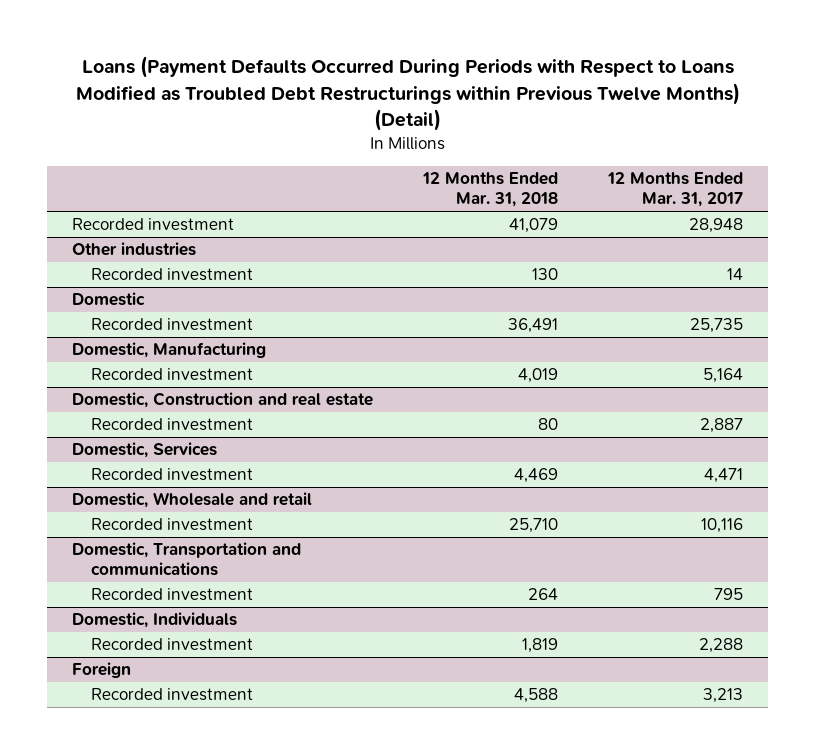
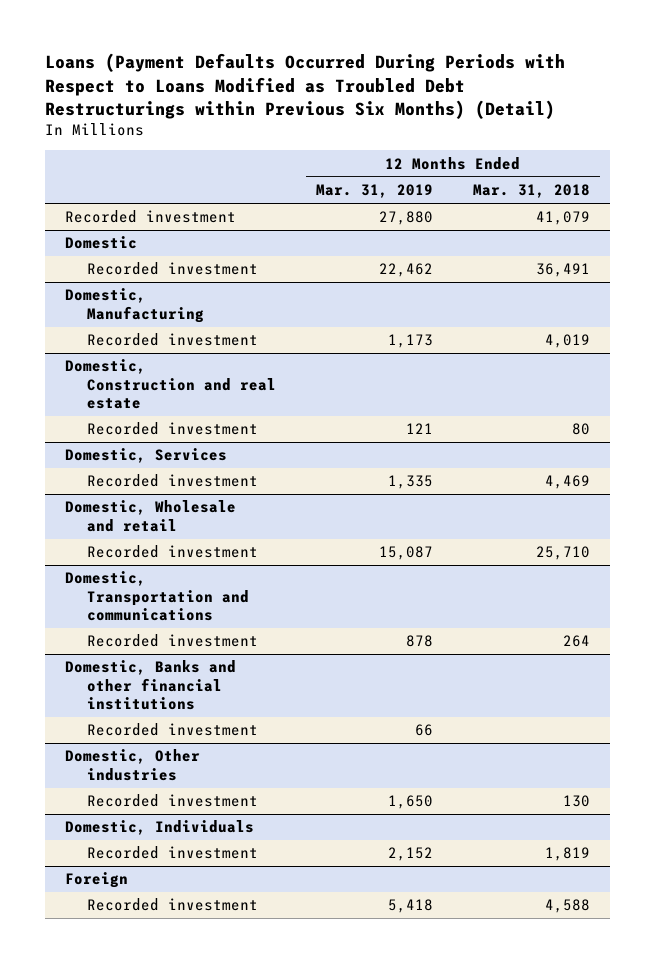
[75,56,740,132] Loans (Payment Defaults Occurred During Periods with Respect to Loans Modified as Troubled Debt Restructurings within Previous Twelve Months) (Detail) -> [45,53,566,120] Loans (Payment Defaults Occurred During Periods with Respect to Loans Modified as Troubled Debt Restructurings within Previous Six Months) (Detail)
[607,172,744,208] 12 Months Ended Mar. 31, 2017 -> none
none -> [315,184,433,199] Mar. 31, 2019
[72,242,197,257] Other industries -> none
[90,268,253,282] Recorded investment -> none
none -> [65,660,237,710] Domestic, Banks and other financial institutions
none -> [86,723,258,737] Recorded investment
none -> [65,749,201,781] Domestic, Other industries
none -> [86,794,258,808] Recorded investment

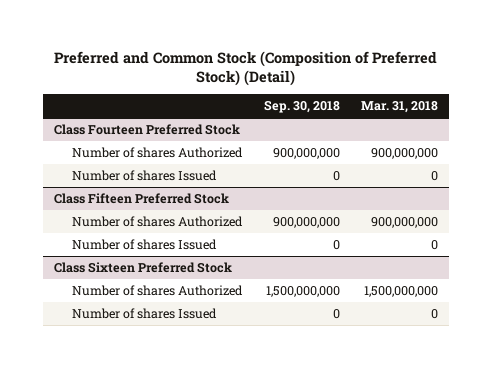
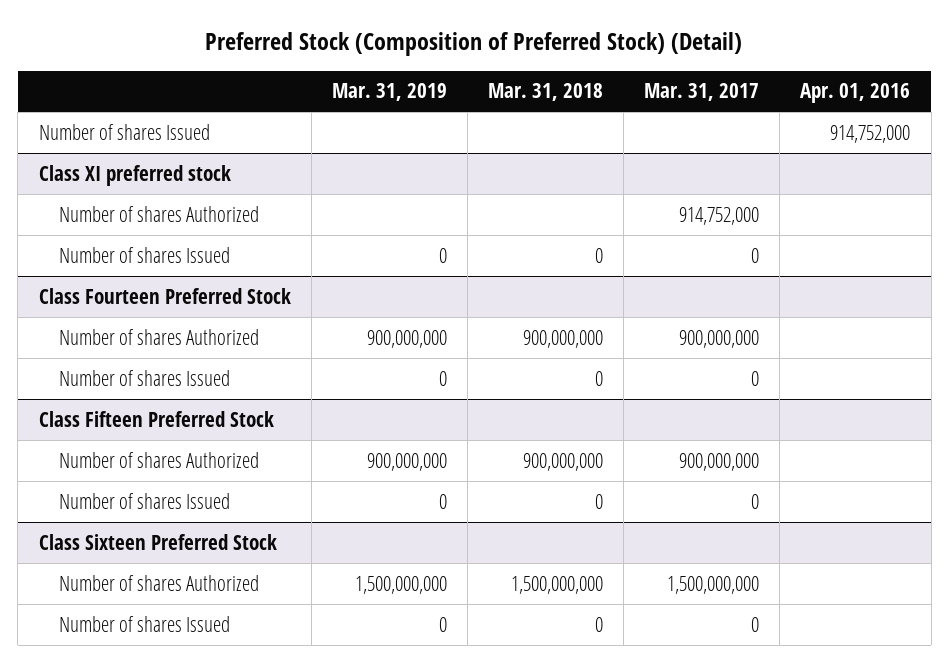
[54,50,438,86] Preferred and Common Stock (Composition of Preferred Stock) (Detail) -> [205,32,743,57] Preferred Stock (Composition of Preferred Stock) (Detail)
[263,100,340,114] Sep. 30, 2018 -> none
none -> [331,83,447,102] Mar. 31, 2019
none -> [644,83,760,102] Mar. 31, 2017
none -> [800,83,911,104] Apr. 01, 2016
none -> [38,123,210,140] Number of shares Issued
none -> [38,164,231,186] Class XI preferred stock
none -> [58,205,259,222] Number of shares Authorized
none -> [58,246,230,263] Number of shares Issued

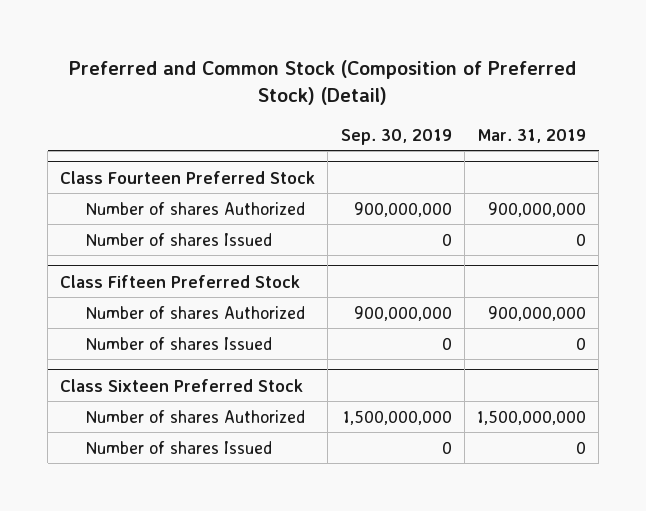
[205,32,743,57] Preferred Stock (Composition of Preferred Stock) (Detail) -> [69,59,577,105] Preferred and Common Stock (Composition of Preferred Stock) (Detail)
[487,83,603,102] Mar. 31, 2018 -> none
[644,83,760,102] Mar. 31, 2017 -> none
[800,83,911,104] Apr. 01, 2016 -> none
none -> [340,128,452,145] Sep. 30, 2019
[38,123,210,140] Number of shares Issued -> none
[38,164,231,186] Class XI preferred stock -> none
[58,205,259,222] Number of shares Authorized -> none
[58,246,230,263] Number of shares Issued -> none

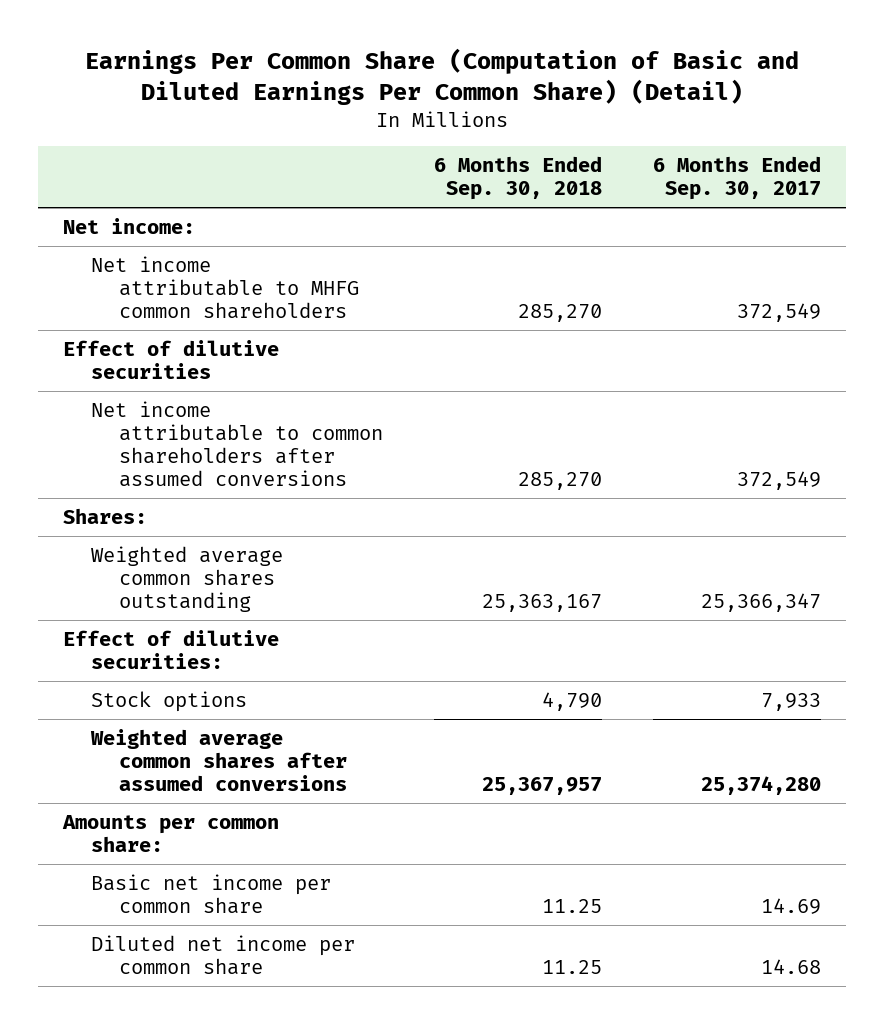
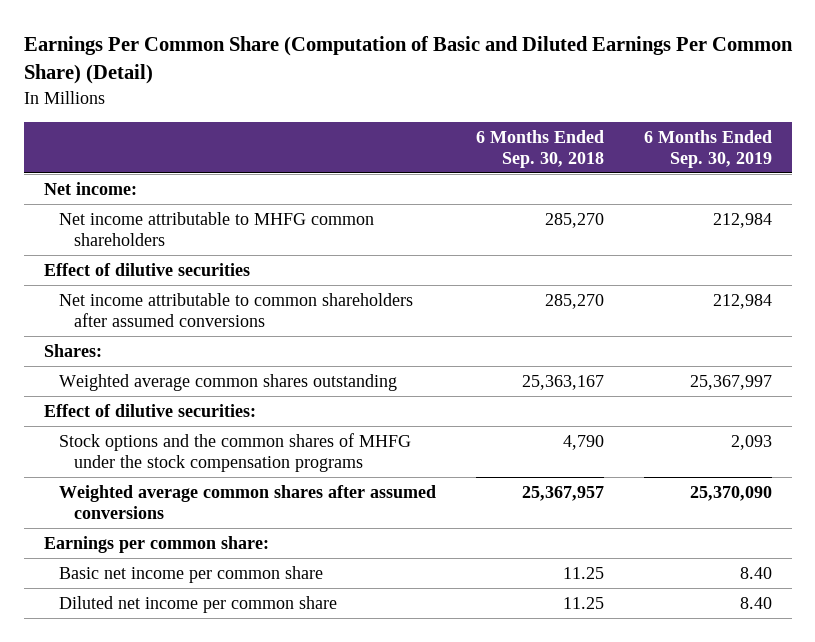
[652,156,821,201] 6 Months Ended Sep. 30, 2017 -> none
none -> [643,129,772,168] 6 Months Ended Sep. 30, 2019
[91,690,248,712] Stock options -> [58,432,411,472] Stock options and the common shares of MHFG under the stock compensation programs
[62,814,280,852] Amounts per common share: -> [43,535,269,553] Earnings per common share:

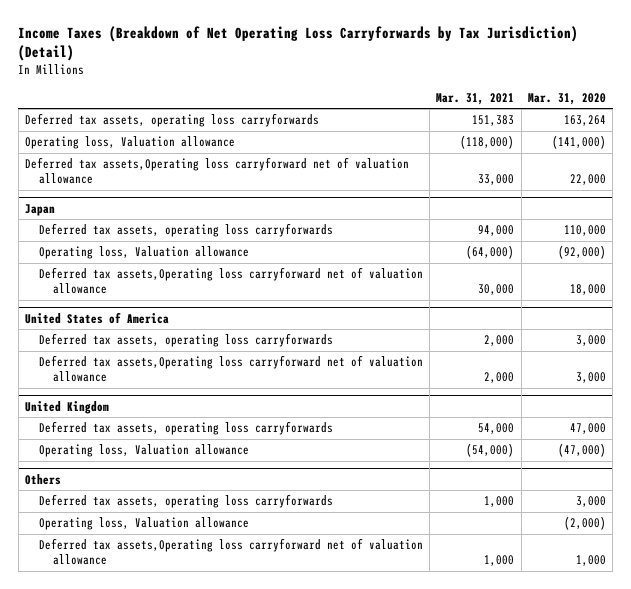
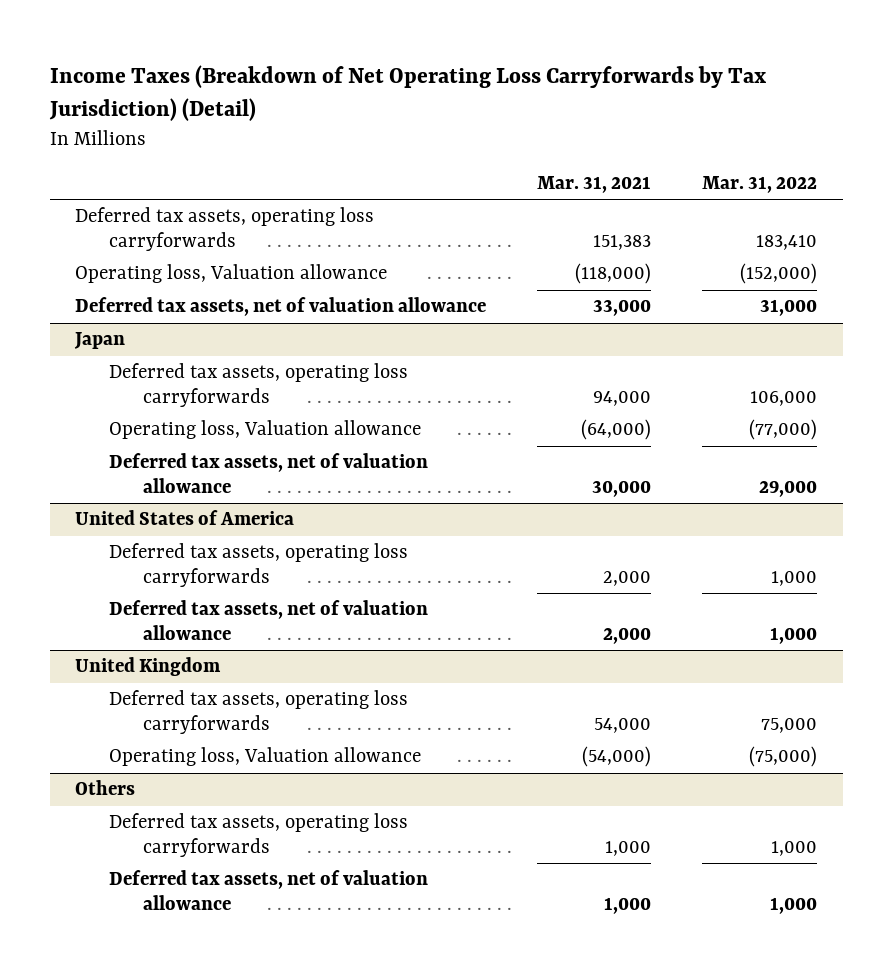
[527,92,606,105] Mar. 31, 2020 -> none
none -> [702,175,818,193] Mar. 31, 2022
[25,157,410,185] Deferred tax assets,Operating loss carryforward net of valuation allowance -> [75,297,487,317] Deferred tax assets, net of valuation allowance
[38,267,423,295] Deferred tax assets,Operating loss carryforward net of valuation allowance -> [109,453,429,494] Deferred tax assets, net of valuation allowance
[38,355,423,383] Deferred tax assets,Operating loss carryforward net of valuation allowance -> [109,600,429,641] Deferred tax assets, net of valuation allowance
[38,517,249,531] Operating loss, Valuation allowance -> none
[38,538,423,566] Deferred tax assets,Operating loss carryforward net of valuation allowance -> [109,870,429,911] Deferred tax assets, net of valuation allowance

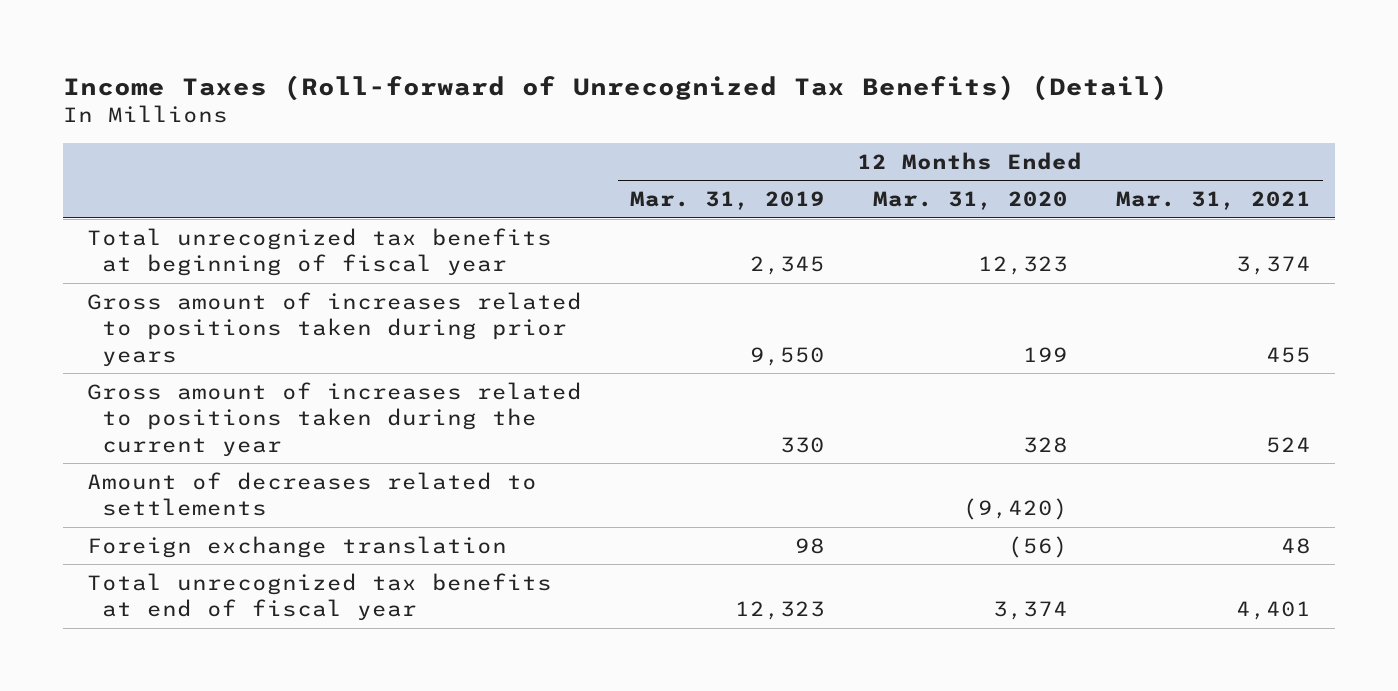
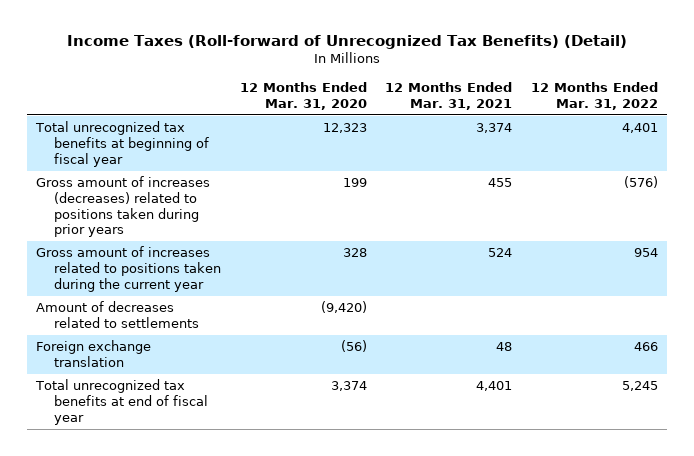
[629,191,825,211] Mar. 31, 2019 -> none
none -> [530,82,658,110] 12 Months Ended Mar. 31, 2022
[86,291,582,367] Gross amount of increases related to positions taken during prior years -> [35,176,210,238] Gross amount of increases (decreases) related to positions taken during prior years

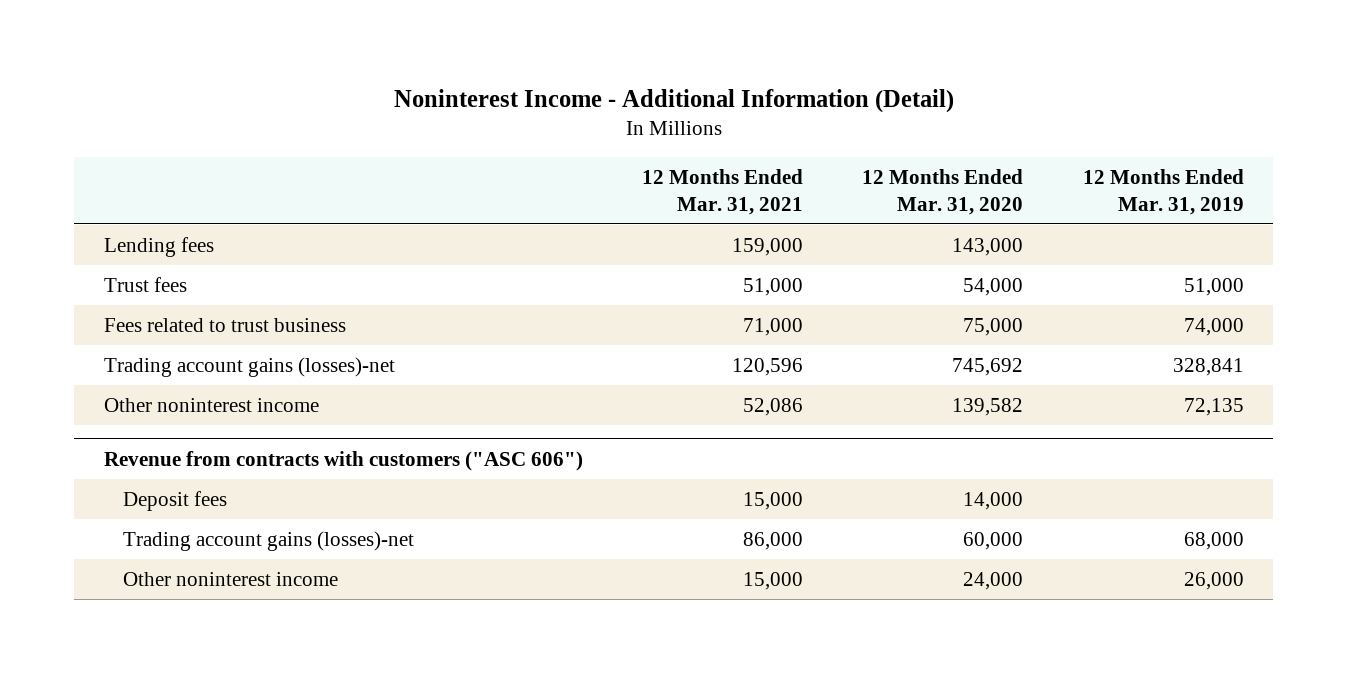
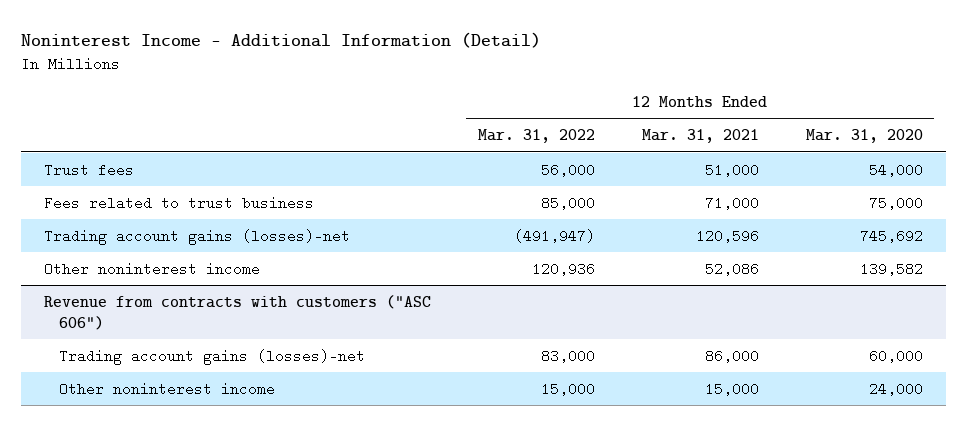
[1082,168,1244,215] 12 Months Ended Mar. 31, 2019 -> none
none -> [478,129,596,144] Mar. 31, 2022
[103,236,214,257] Lending fees -> none
[123,490,228,511] Deposit fees -> none

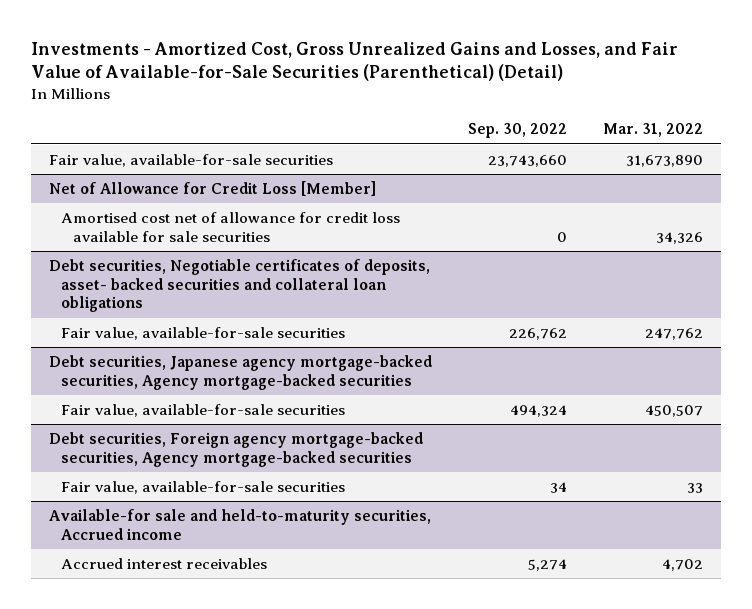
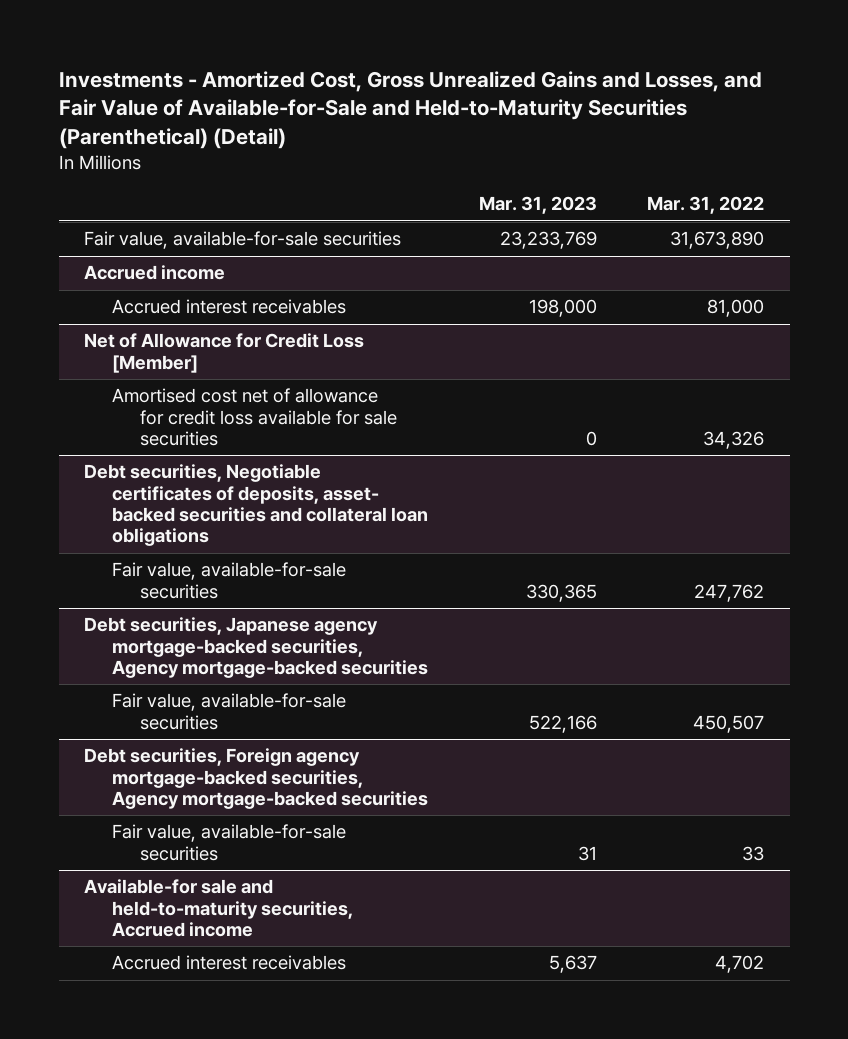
[30,41,678,82] Investments - Amortized Cost, Gross Unrealized Gains and Losses, and Fair Value of Available-for-Sale Securities (Parenthetical) (Detail) -> [58,70,762,149] Investments - Amortized Cost, Gross Unrealized Gains and Losses, and Fair Value of Available-for-Sale and Held-to-Maturity Securities (Parenthetical) (Detail)
[467,123,567,139] Sep. 30, 2022 -> none
none -> [478,196,597,215] Mar. 31, 2023
none -> [83,265,225,281] Accrued income
none -> [111,299,346,315] Accrued interest receivables

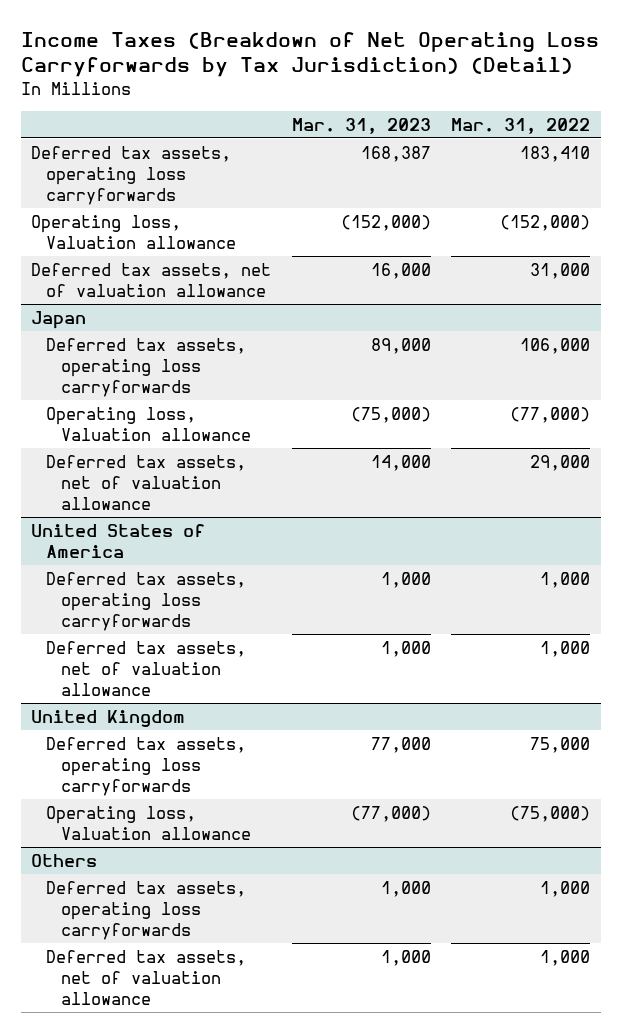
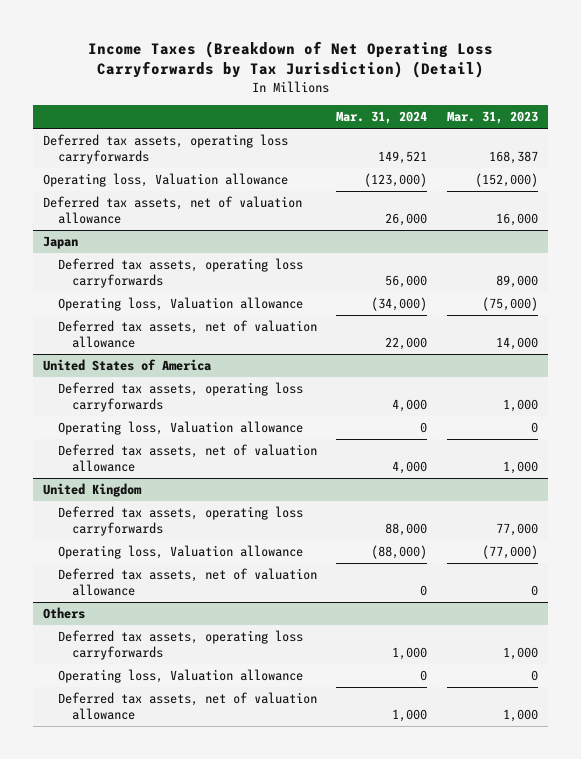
[451,117,591,134] Mar. 31, 2022 -> none
none -> [336,111,428,125] Mar. 31, 2024
none -> [57,421,303,436] Operating loss, Valuation allowance
none -> [57,568,317,596] Deferred tax assets, net of valuation allowance
none -> [57,669,303,684] Operating loss, Valuation allowance

